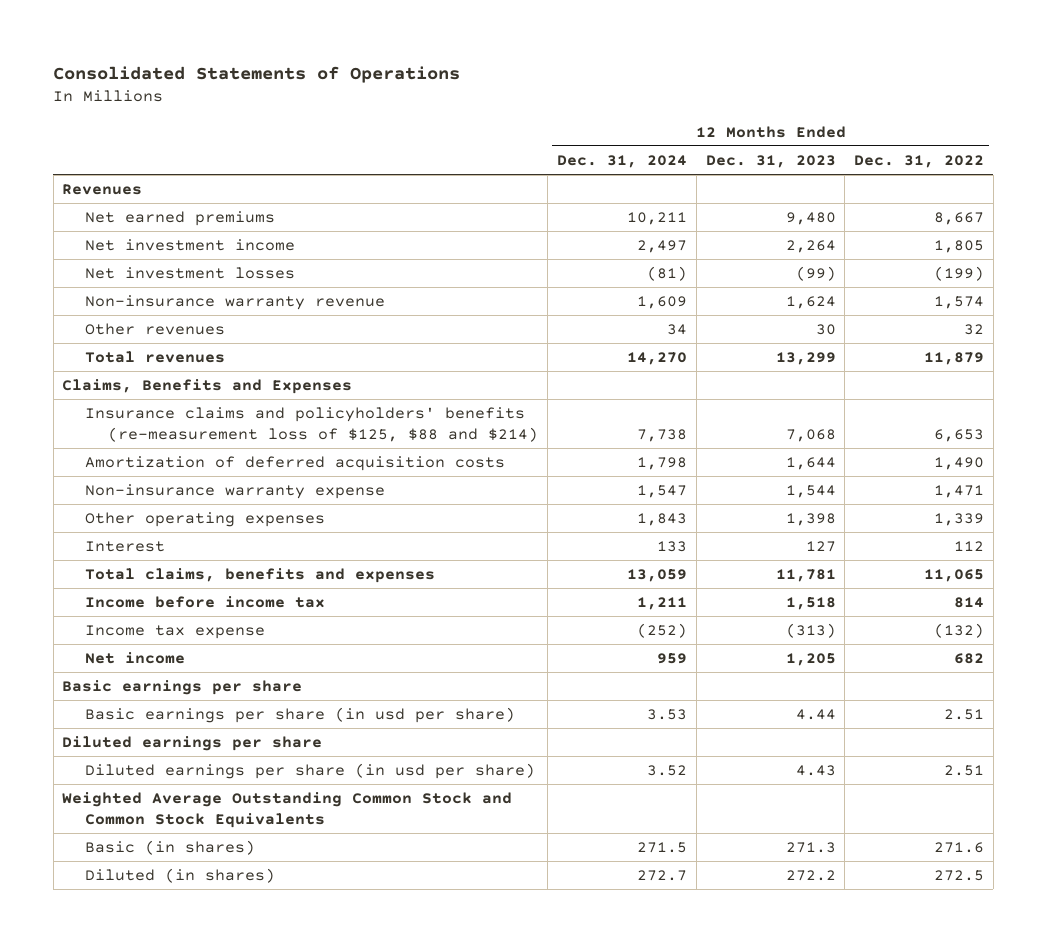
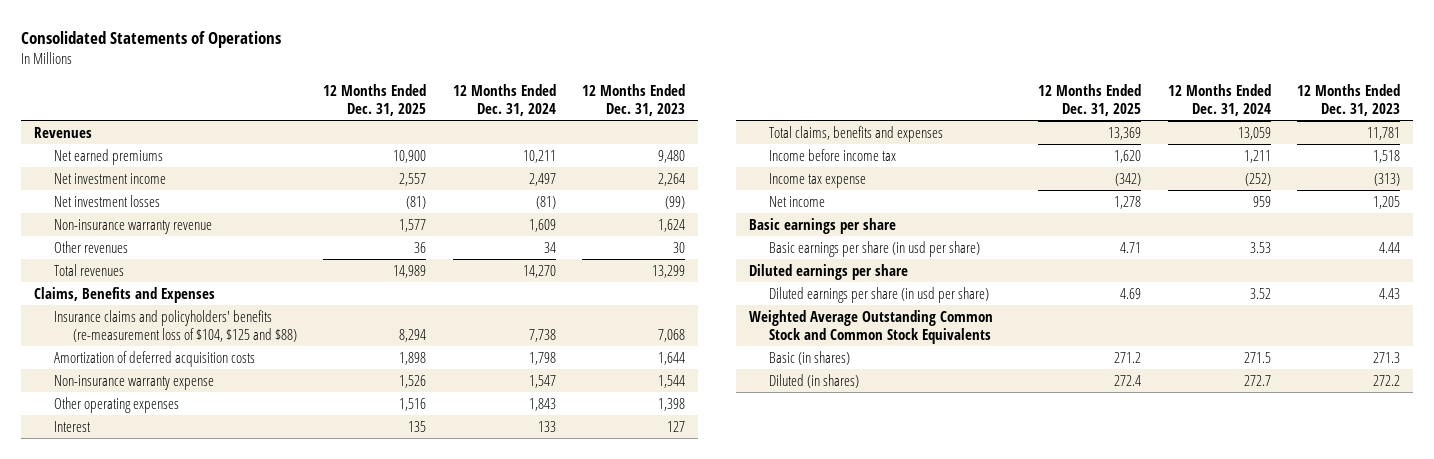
[854,154,985,168] Dec. 31, 2022 -> none
none -> [323,83,427,117] 12 Months Ended Dec. 31, 2025
[85,407,539,442] Insurance claims and policyholders' benefits (re-measurement loss of $125, $88 and $214) -> [53,309,298,342] Insurance claims and policyholders' benefits (re-measurement loss of $104, $125 and $88)

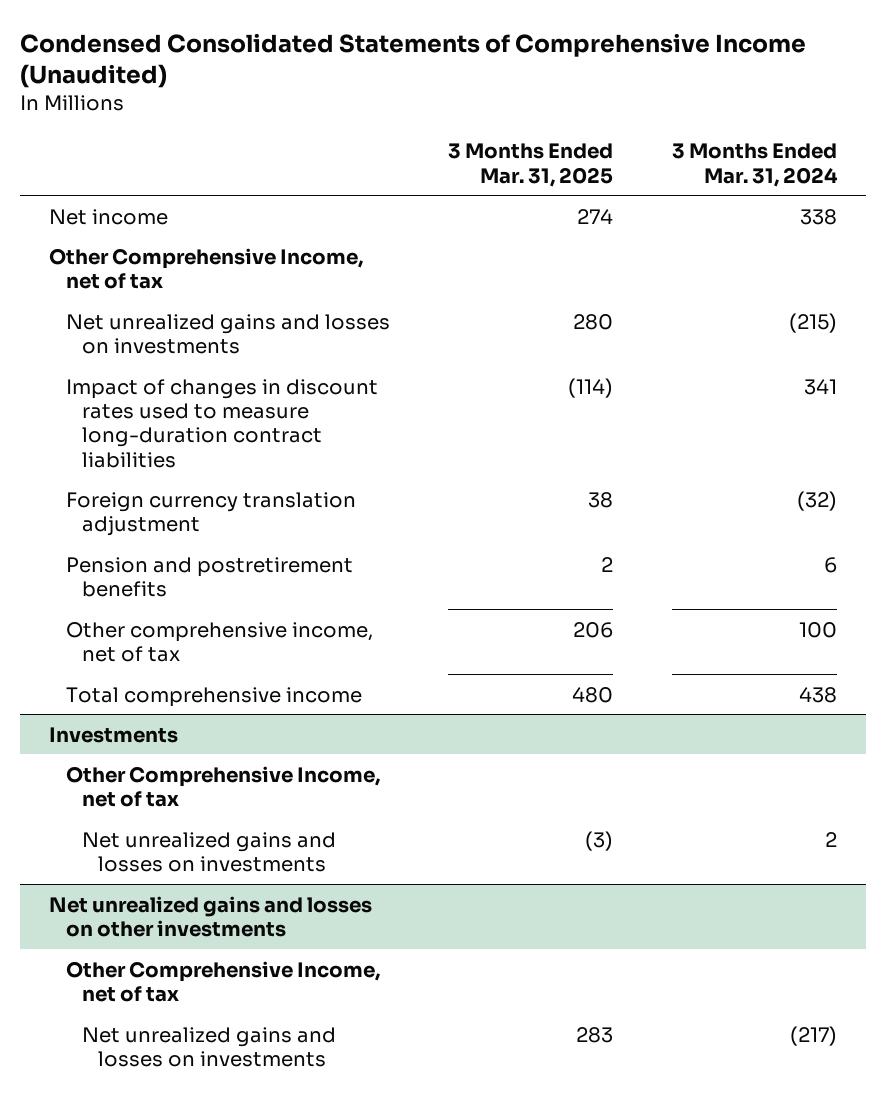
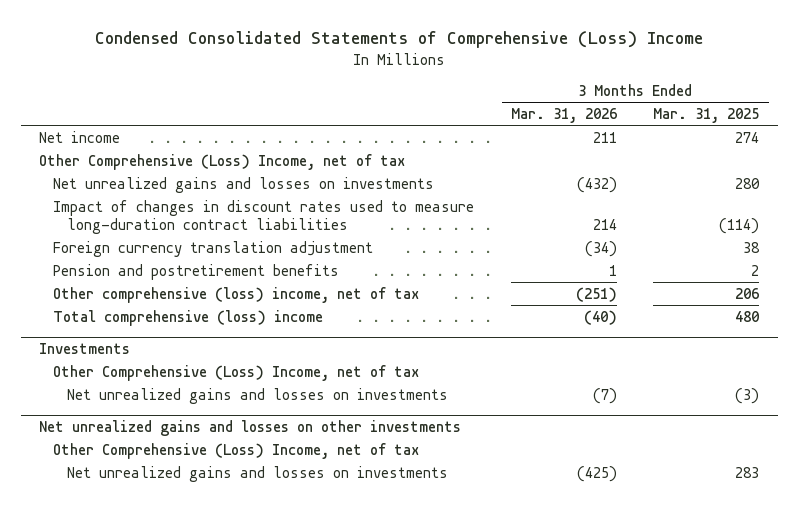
[20,32,807,89] Condensed Consolidated Statements of Comprehensive Income (Unaudited) -> [95,31,704,49] Condensed Consolidated Statements of Comprehensive (Loss) Income
[671,143,838,187] 3 Months Ended Mar. 31, 2024 -> none
none -> [510,108,617,124] Mar. 31, 2026
[49,247,364,289] Other Comprehensive Income, net of tax -> [39,153,406,170] Other Comprehensive (Loss) Income, net of tax
[65,621,373,662] Other comprehensive income, net of tax -> [52,286,419,303] Other comprehensive (loss) income, net of tax
[65,686,362,707] Total comprehensive income -> [52,309,323,326] Total comprehensive (loss) income
[65,765,380,807] Other Comprehensive Income, net of tax -> [52,364,419,381] Other Comprehensive (Loss) Income, net of tax
[65,960,380,1002] Other Comprehensive Income, net of tax -> [52,442,419,459] Other Comprehensive (Loss) Income, net of tax

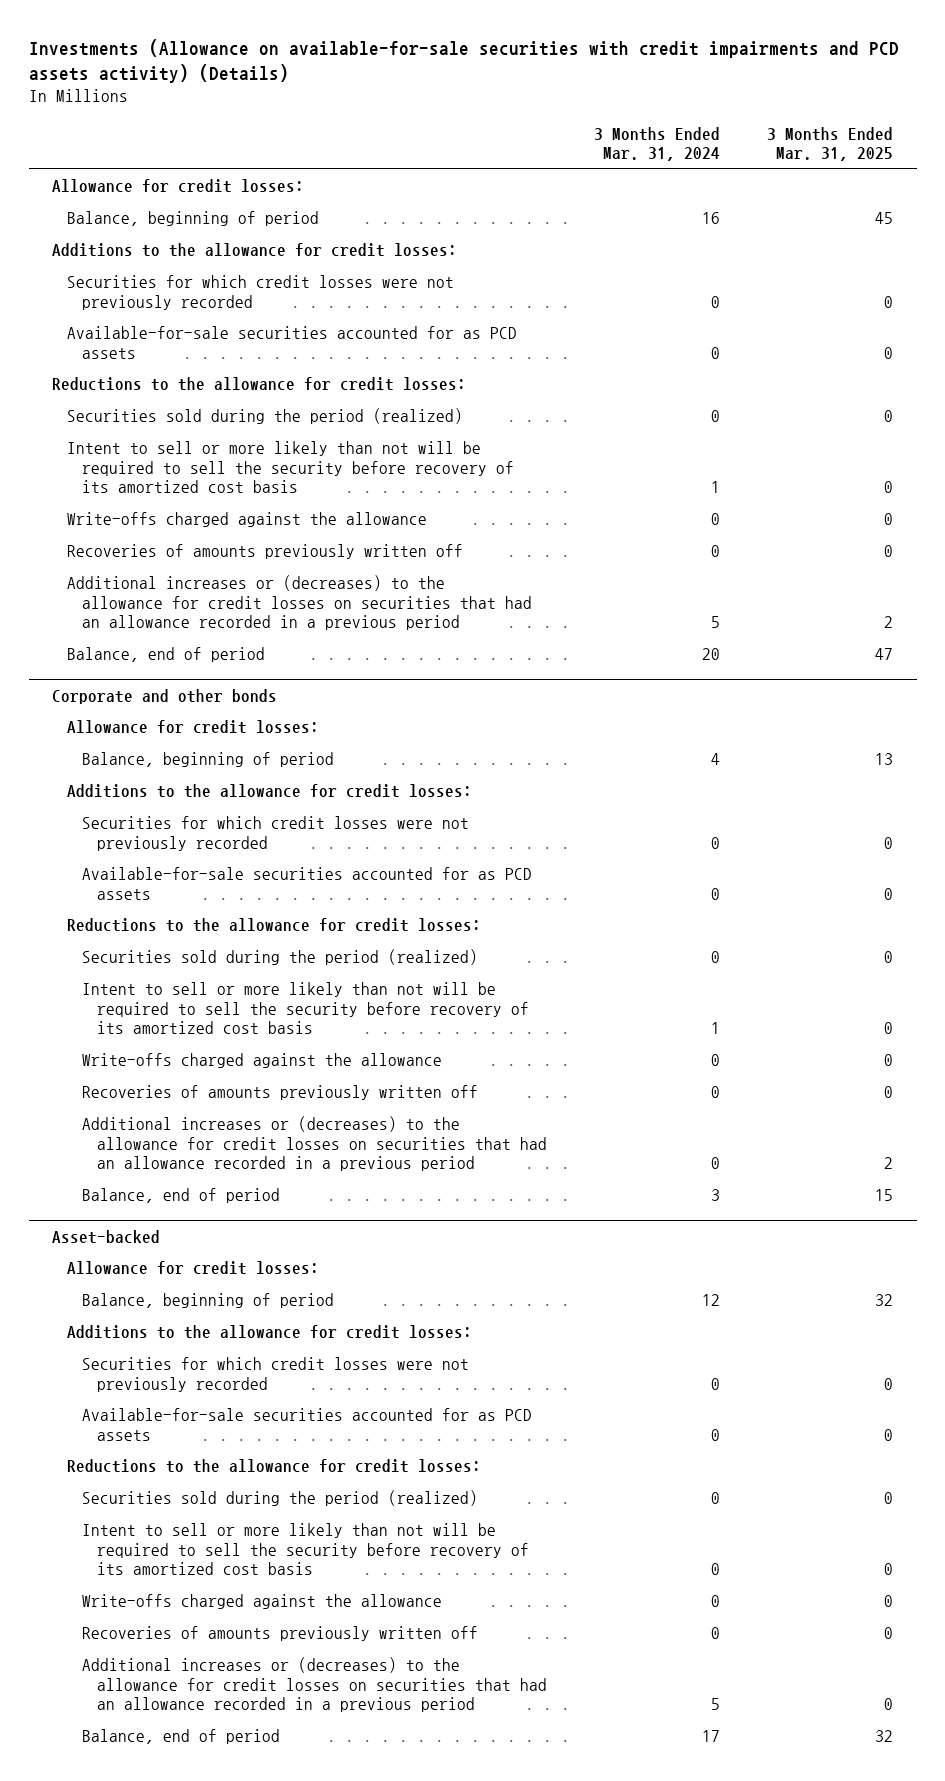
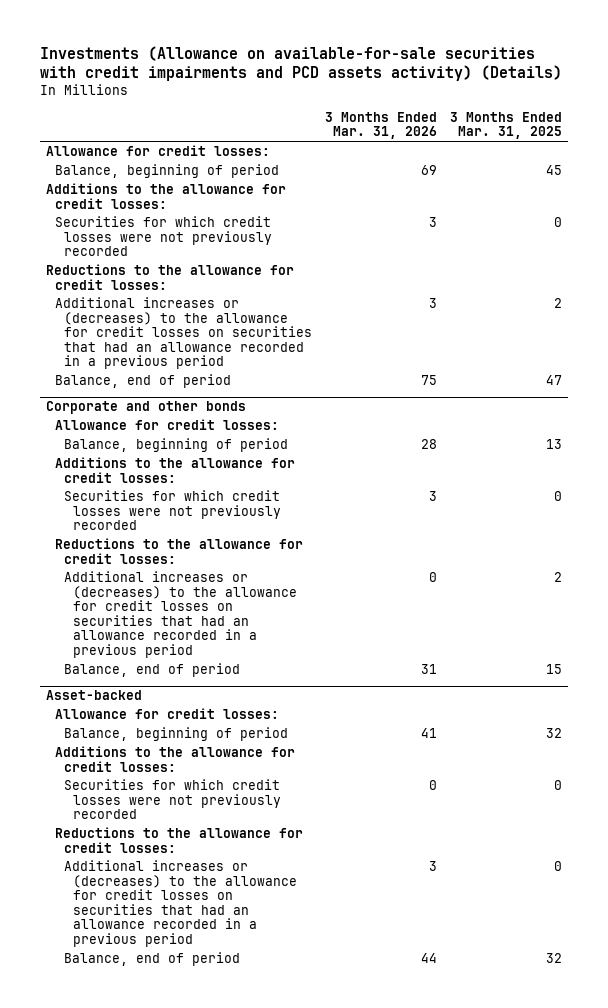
[594,126,721,162] 3 Months Ended Mar. 31, 2024 -> none
none -> [324,111,437,140] 3 Months Ended Mar. 31, 2026
[67,326,518,359] Available-for-sale securities accounted for as PCD assets -> none
[67,408,464,425] Securities sold during the period (realized) -> none
[67,441,514,494] Intent to sell or more likely than not will be required to sell the security before recovery of its amortized cost basis -> none
[67,512,428,528] Write-offs charged against the allowance -> none
[67,544,464,560] Recoveries of amounts previously written off -> none
[81,867,532,900] Available-for-sale securities accounted for as PCD assets -> none
[81,949,478,966] Securities sold during the period (realized) -> none
[81,982,529,1035] Intent to sell or more likely than not will be required to sell the security before recovery of its amortized cost basis -> none
[81,1053,442,1069] Write-offs charged against the allowance -> none
[81,1085,478,1101] Recoveries of amounts previously written off -> none
[81,1408,532,1441] Available-for-sale securities accounted for as PCD assets -> none
[81,1490,478,1507] Securities sold during the period (realized) -> none
[81,1523,529,1576] Intent to sell or more likely than not will be required to sell the security before recovery of its amortized cost basis -> none
[81,1594,442,1610] Write-offs charged against the allowance -> none
[81,1626,478,1642] Recoveries of amounts previously written off -> none

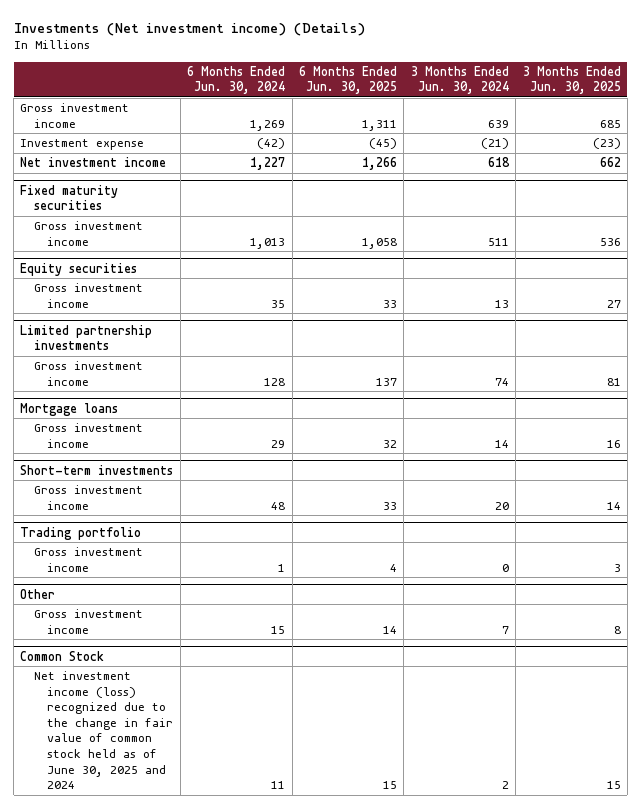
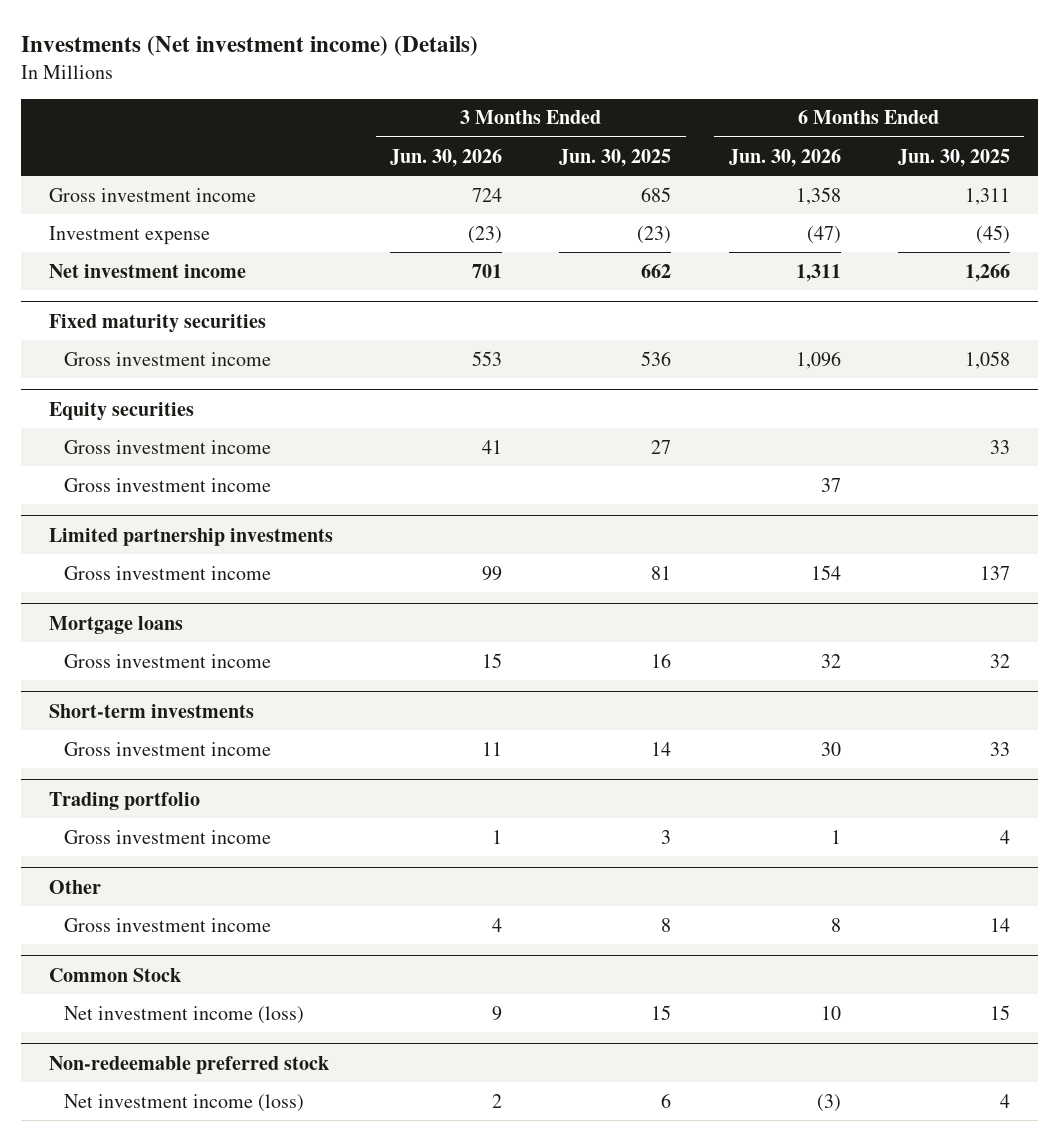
[187,65,286,95] 6 Months Ended Jun. 30, 2024 -> none
[410,65,509,95] 3 Months Ended Jun. 30, 2024 -> none
none -> [390,148,503,167] Jun. 30, 2026
none -> [728,148,841,167] Jun. 30, 2026
none -> [63,477,271,492] Gross investment income
[33,671,174,790] Net investment income (loss) recognized due to the change in fair value of common stock held as of June 30, 2025 and 2024 -> [63,1005,304,1024] Net investment income (loss)
none -> [49,1055,330,1074] Non-redeemable preferred stock
none -> [63,1093,304,1112] Net investment income (loss)

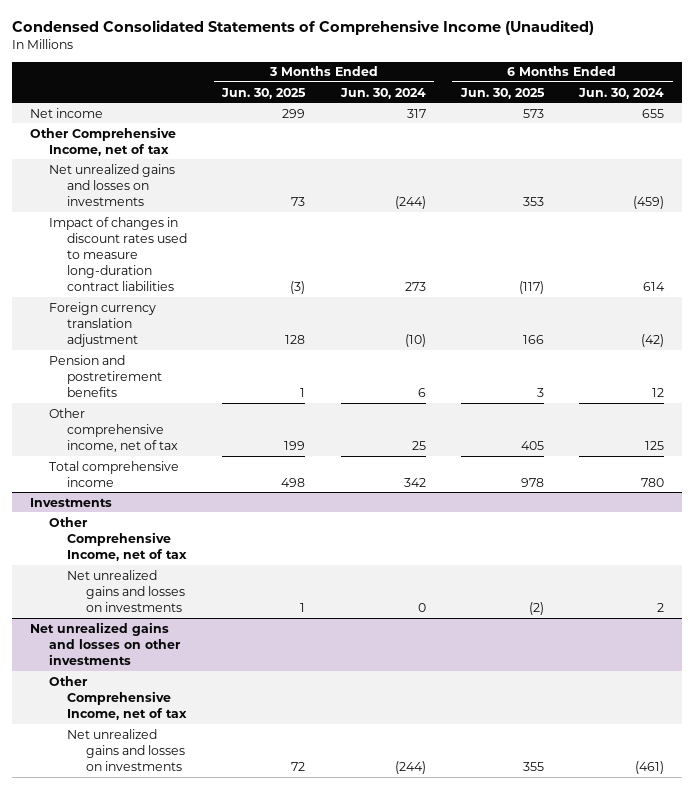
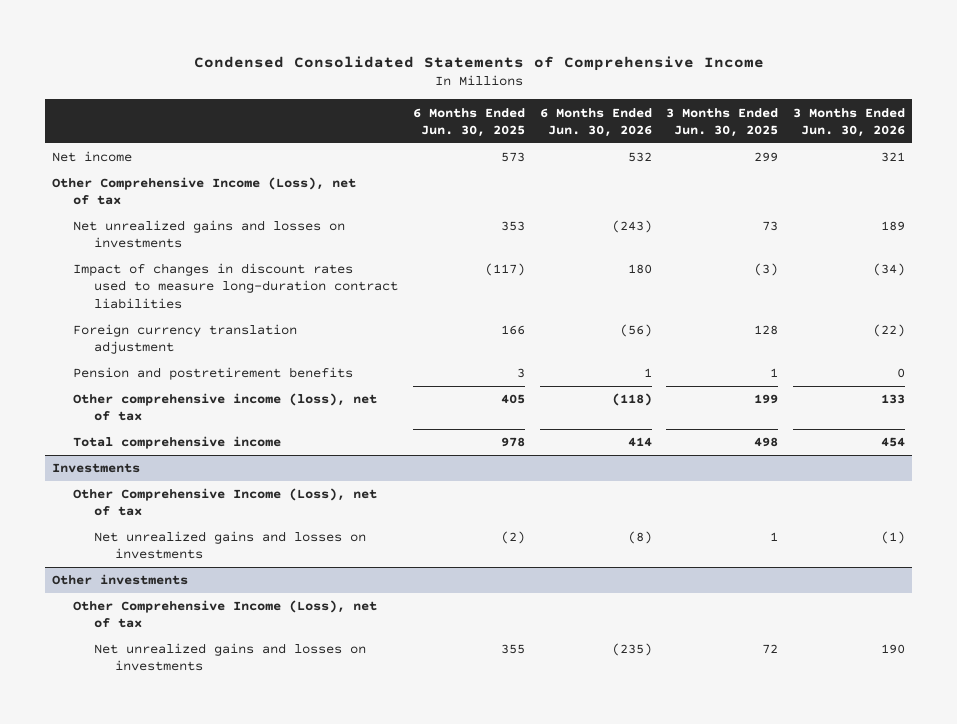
[12,20,595,36] Condensed Consolidated Statements of Comprehensive Income (Unaudited) -> [193,55,764,71] Condensed Consolidated Statements of Comprehensive Income
[339,87,426,99] Jun. 30, 2024 -> none
[578,87,665,99] Jun. 30, 2024 -> none
none -> [539,107,652,137] 6 Months Ended Jun. 30, 2026
none -> [792,107,905,137] 3 Months Ended Jun. 30, 2026
[29,126,176,156] Other Comprehensive Income, net of tax -> [52,177,357,206] Other Comprehensive Income (Loss), net of tax
[48,407,179,452] Other comprehensive income, net of tax -> [73,393,378,422] Other comprehensive income (loss), net of tax
[48,516,188,561] Other Comprehensive Income, net of tax -> [73,488,378,517] Other Comprehensive Income (Loss), net of tax
[29,621,181,665] Net unrealized gains and losses on other investments -> none
none -> [52,574,189,586] Other investments
[48,675,188,720] Other Comprehensive Income, net of tax -> [73,600,378,629] Other Comprehensive Income (Loss), net of tax

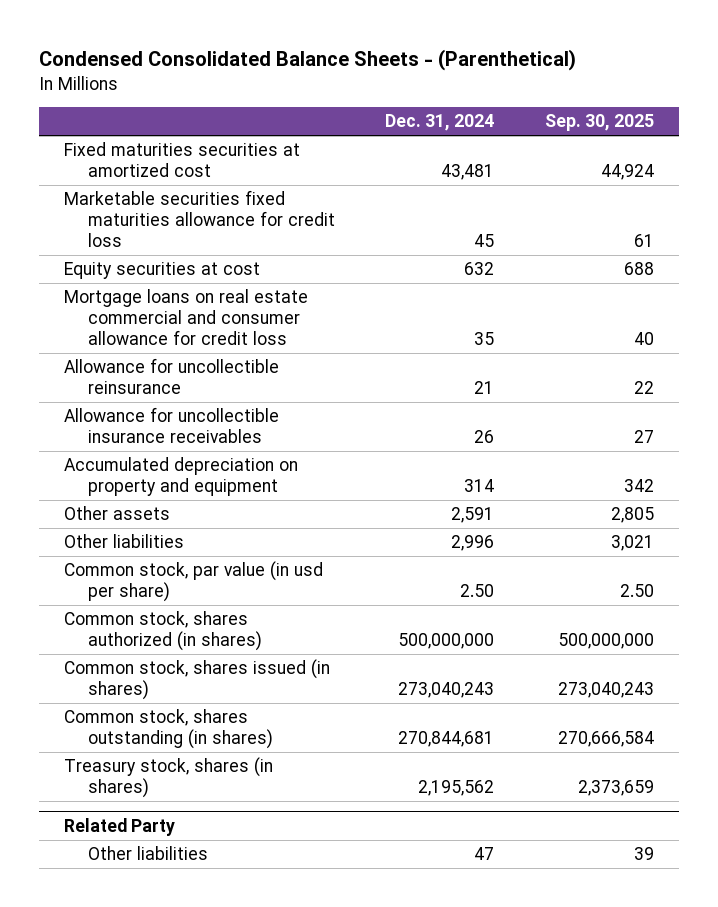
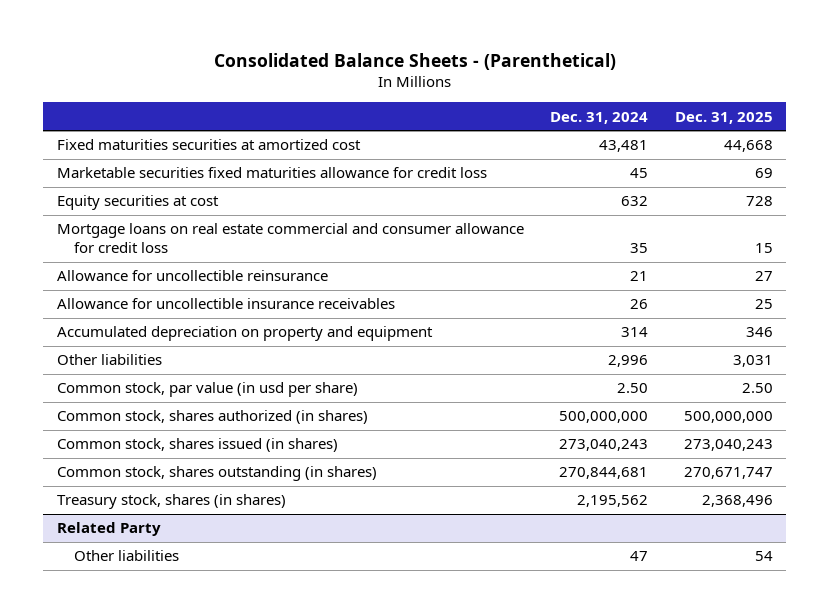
[39,49,577,72] Condensed Consolidated Balance Sheets - (Parenthetical) -> [213,52,616,70] Consolidated Balance Sheets - (Parenthetical)
[544,114,654,132] Sep. 30, 2025 -> none
none -> [674,111,773,124] Dec. 31, 2025
[64,506,171,521] Other assets -> none

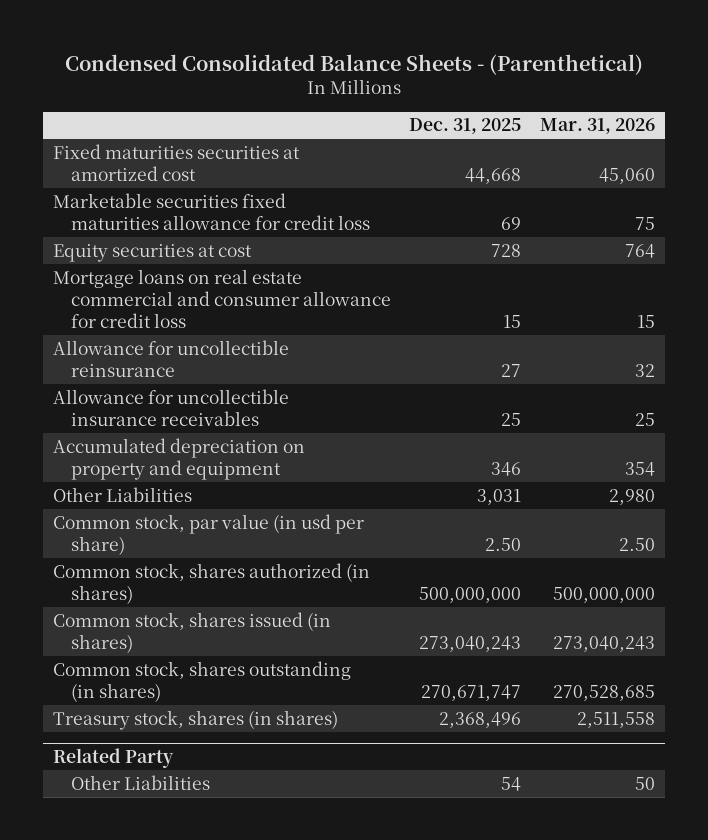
[213,52,616,70] Consolidated Balance Sheets - (Parenthetical) -> [64,53,643,75] Condensed Consolidated Balance Sheets - (Parenthetical)
[550,111,649,124] Dec. 31, 2024 -> none
none -> [540,118,656,135] Mar. 31, 2026
[56,354,162,366] Other liabilities -> [52,486,192,502] Other Liabilities
[73,550,179,562] Other liabilities -> [70,774,210,790] Other Liabilities

